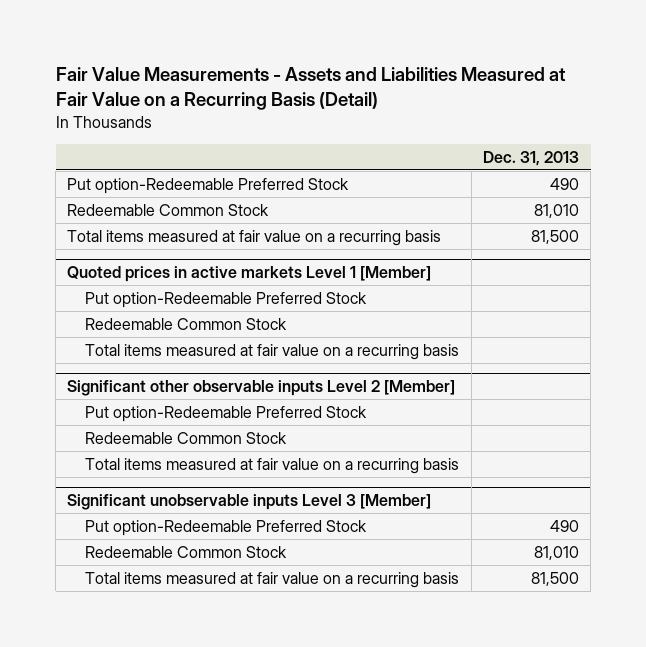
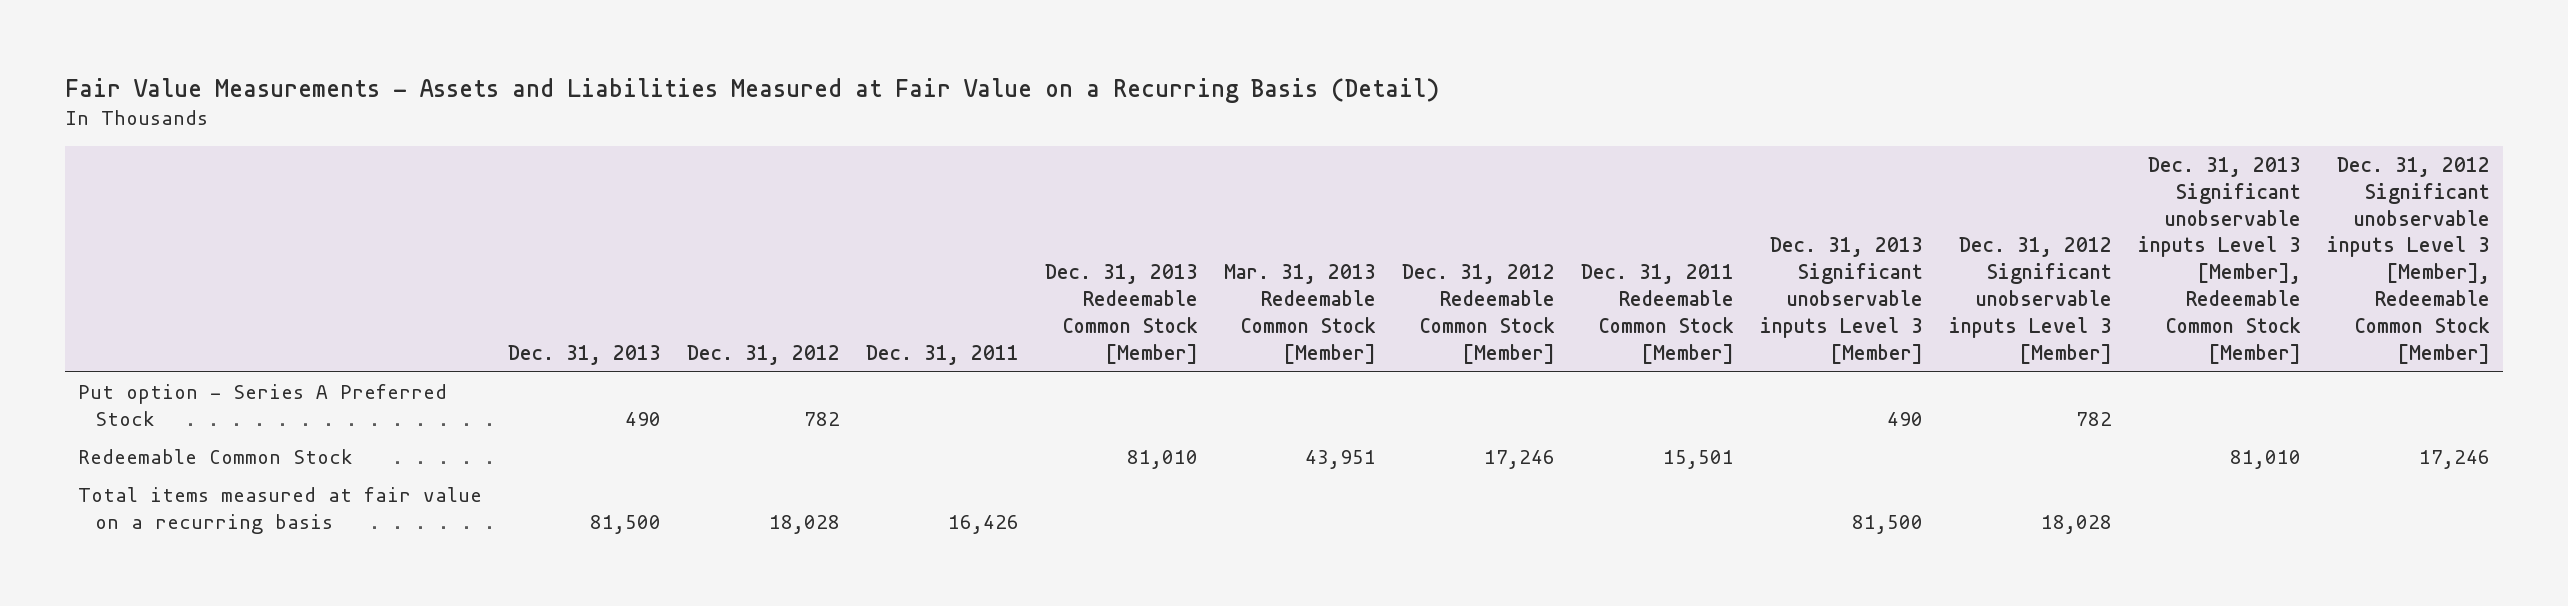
none -> [687,344,841,365] Dec. 31, 2012
none -> [866,344,1020,365] Dec. 31, 2011
none -> [1045,264,1199,364] Dec. 31, 2013 Redeemable Common Stock [Member]
none -> [1224,264,1377,364] Mar. 31, 2013 Redeemable Common Stock [Member]
none -> [1402,264,1556,364] Dec. 31, 2012 Redeemable Common Stock [Member]
none -> [1581,264,1735,364] Dec. 31, 2011 Redeemable Common Stock [Member]
none -> [1760,237,1924,364] Dec. 31, 2013 Significant unobservable inputs Level 3 [Member]
none -> [1949,237,2113,364] Dec. 31, 2012 Significant unobservable inputs Level 3 [Member]
none -> [2138,156,2302,364] Dec. 31, 2013 Significant unobservable inputs Level 3 [Member], Redeemable Common Stock [Member]
none -> [2327,156,2491,364] Dec. 31, 2012 Significant unobservable inputs Level 3 [Member], Redeemable Common Stock [Member]
[67,203,270,216] Redeemable Common Stock -> none
[67,229,442,246] Total items measured at fair value on a recurring basis -> none
[67,266,432,283] Quoted prices in active markets Level 1 [Member] -> none
[85,291,368,308] Put option-Redeemable Preferred Stock -> none
[85,317,288,330] Redeemable Common Stock -> none
[85,343,460,360] Total items measured at fair value on a recurring basis -> none
[67,380,456,397] Significant other observable inputs Level 2 [Member] -> none
[85,405,368,422] Put option-Redeemable Preferred Stock -> none
[67,177,350,194] Put option-Redeemable Preferred Stock -> [77,384,447,426] Put option - Series A Preferred Stock
[85,457,460,474] Total items measured at fair value on a recurring basis -> none
[67,494,432,511] Significant unobservable inputs Level 3 [Member] -> none
[85,519,368,536] Put option-Redeemable Preferred Stock -> none
[85,545,288,558] Redeemable Common Stock -> none

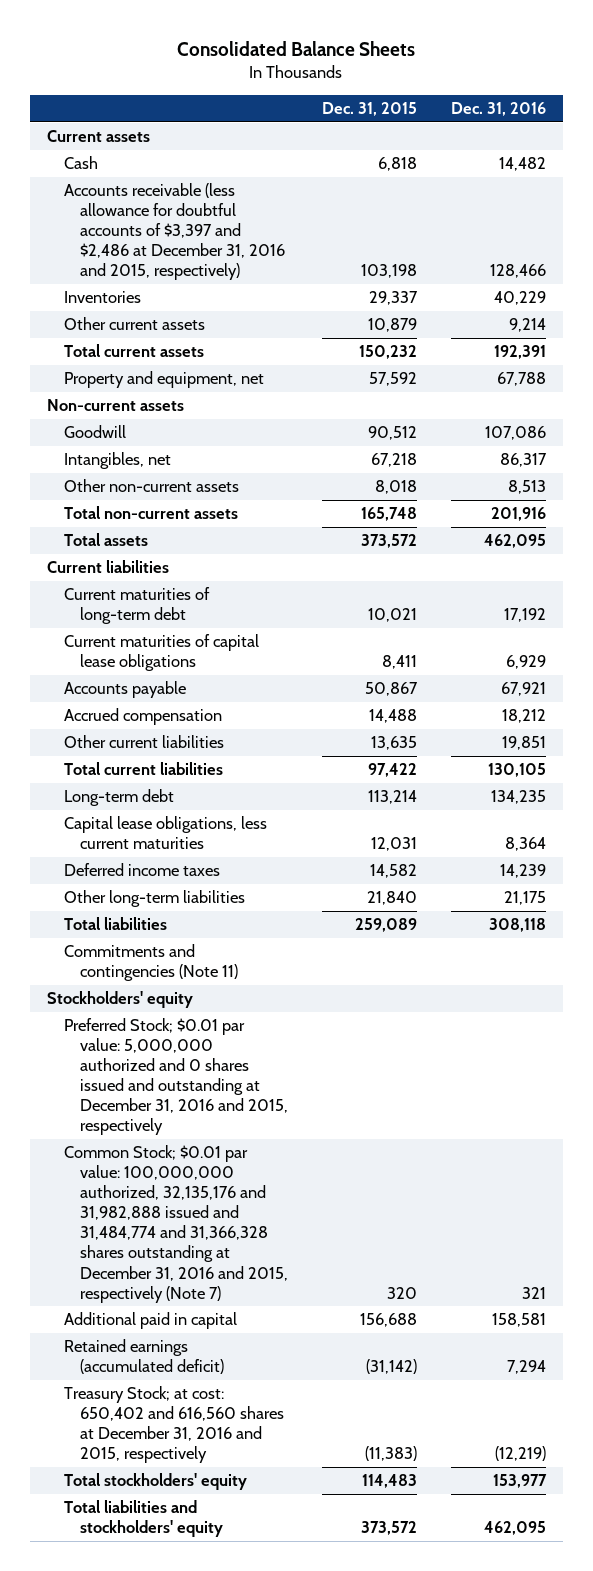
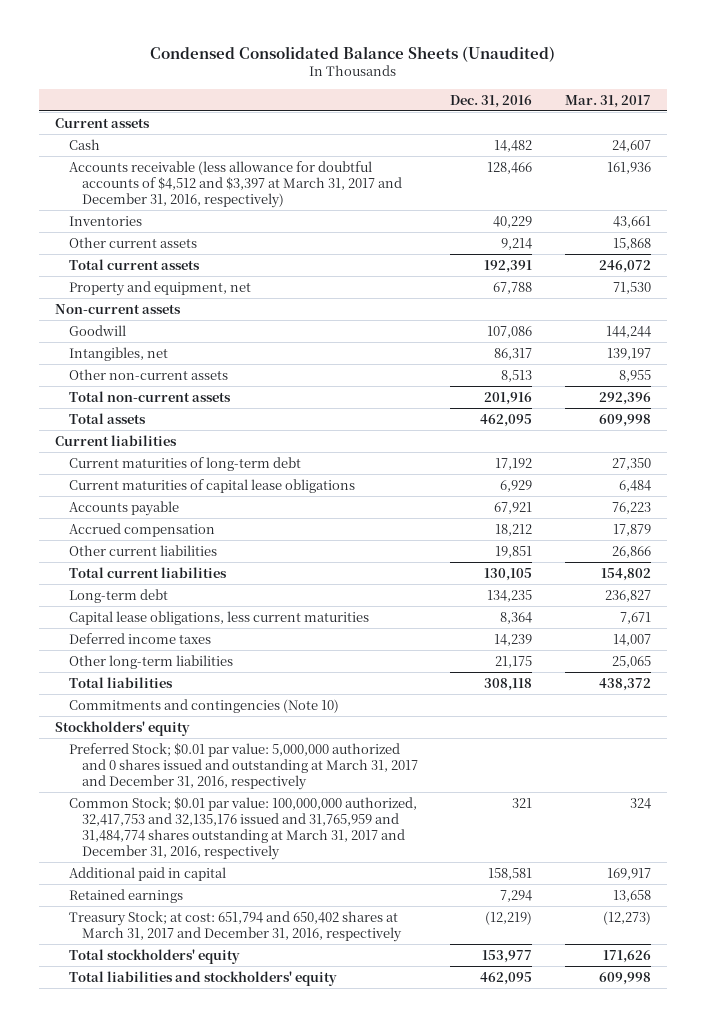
[177,40,416,56] Consolidated Balance Sheets -> [149,45,555,62] Condensed Consolidated Balance Sheets (Unaudited)
[322,102,418,117] Dec. 31, 2015 -> none
none -> [564,94,651,108] Mar. 31, 2017
[63,183,286,281] Accounts receivable (less allowance for doubtful accounts of $3,397 and $2,486 at December 31, 2016 and 2015, respectively) -> [68,160,403,208] Accounts receivable (less allowance for doubtful accounts of $4,512 and $3,397 at March 31, 2017 and December 31, 2016, respectively)
[63,944,239,982] Commitments and contingencies (Note 11) -> [68,698,339,713] Commitments and contingencies (Note 10)
[63,1018,289,1136] Preferred Stock; $0.01 par value: 5,000,000 authorized and 0 shares issued and outstanding at December 31, 2016 and 2015, respectively -> [68,742,419,790] Preferred Stock; $0.01 par value: 5,000,000 authorized and 0 shares issued and outstanding at March 31, 2017 and December 31, 2016, respectively
[63,1145,289,1303] Common Stock; $0.01 par value: 100,000,000 authorized, 32,135,176 and 31,982,888 issued and 31,484,774 and 31,366,328 shares outstanding at December 31, 2016 and 2015, respectively (Note 7) -> [68,796,417,860] Common Stock; $0.01 par value: 100,000,000 authorized, 32,417,753 and 32,135,176 issued and 31,765,959 and 31,484,774 shares outstanding at March 31, 2017 and December 31, 2016, respectively
[63,1339,225,1375] Retained earnings (accumulated deficit) -> [68,888,183,903] Retained earnings
[63,1386,285,1464] Treasury Stock; at cost: 650,402 and 616,560 shares at December 31, 2016 and 2015, respectively -> [68,910,403,942] Treasury Stock; at cost: 651,794 and 650,402 shares at March 31, 2017 and December 31, 2016, respectively

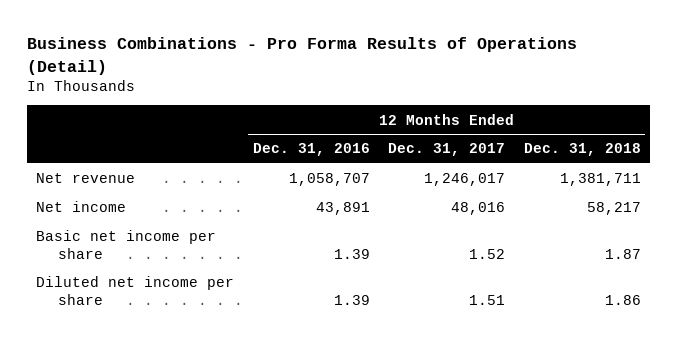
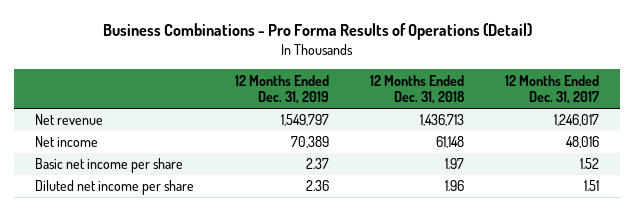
[252,143,370,157] Dec. 31, 2016 -> none
none -> [235,74,330,105] 12 Months Ended Dec. 31, 2019
[559,173,641,187] 1,381,711 -> [420,114,465,127] 1,436,713
[586,202,641,216] 58,217 -> [436,136,465,149] 61,148
[604,248,641,259] 1.87 -> [445,158,465,170] 1.97
[604,294,641,305] 1.86 -> [445,180,465,192] 1.96

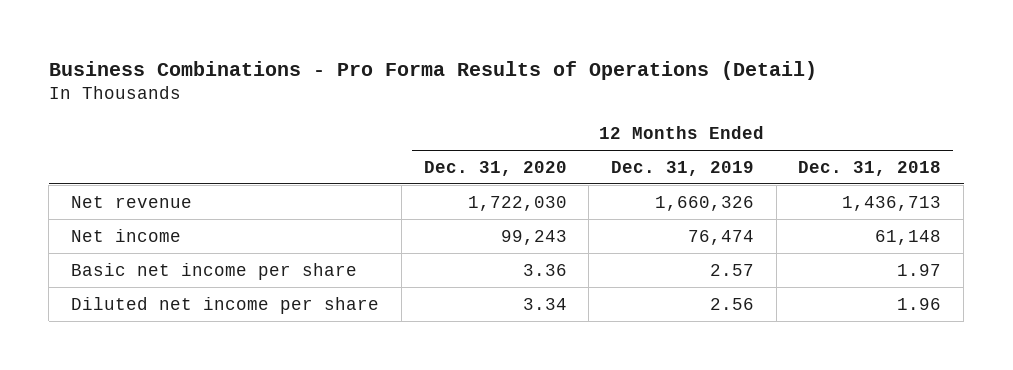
[505,74,600,105] 12 Months Ended Dec. 31, 2017 -> none
none -> [423,160,567,176] Dec. 31, 2020
[281,114,330,127] 1,549,797 -> [654,195,754,211] 1,660,326
[291,136,330,149] 70,389 -> [687,229,754,245] 76,474
[306,158,330,170] 2.37 -> [709,263,754,276] 2.57
[306,180,330,192] 2.36 -> [709,297,754,310] 2.56

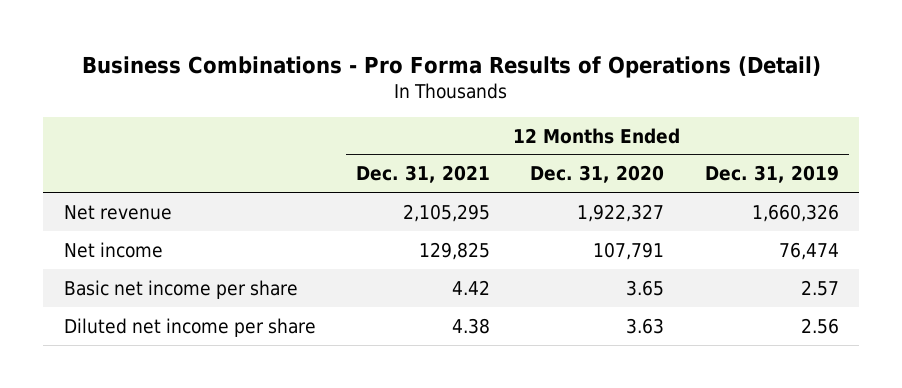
[798,160,942,176] Dec. 31, 2018 -> none
none -> [355,165,490,184] Dec. 31, 2021
[467,195,567,211] 1,722,030 -> [577,203,665,222] 1,922,327
[500,229,567,245] 99,243 -> [593,241,665,260] 107,791
[522,263,567,276] 3.36 -> [626,279,665,296] 3.65
[522,297,567,310] 3.34 -> [626,317,665,334] 3.63

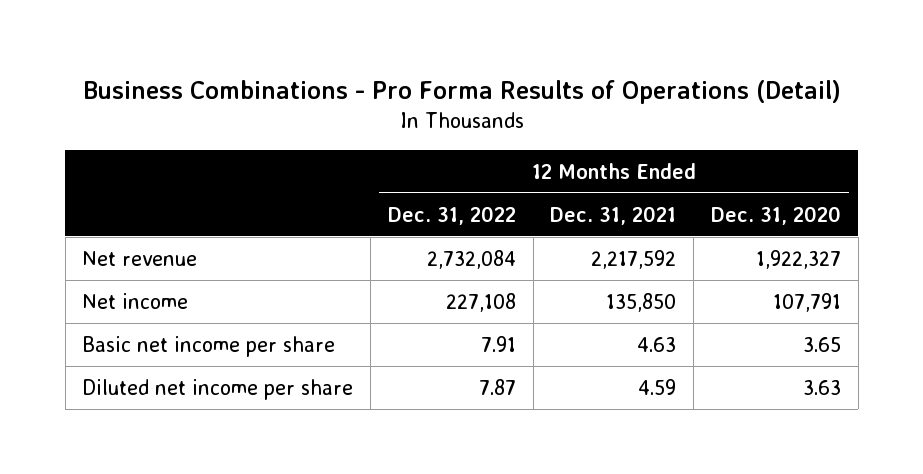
[704,165,839,184] Dec. 31, 2019 -> none
none -> [387,205,516,225] Dec. 31, 2022
[402,203,490,222] 2,105,295 -> [591,249,677,269] 2,217,592
[418,241,490,260] 129,825 -> [606,292,677,312] 135,850
[451,279,490,295] 4.42 -> [637,336,677,352] 4.63
[451,317,490,334] 4.38 -> [638,378,677,395] 4.59

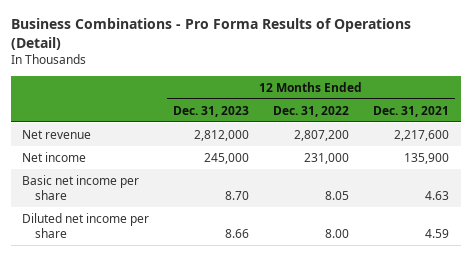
[710,205,841,225] Dec. 31, 2020 -> none
none -> [173,105,250,117] Dec. 31, 2023
[426,249,516,269] 2,732,084 -> [293,129,349,141] 2,807,200
[591,249,677,269] 2,217,592 -> [393,129,449,141] 2,217,600
[445,292,516,312] 227,108 -> [303,152,349,164] 231,000
[606,292,677,312] 135,850 -> [403,152,449,164] 135,900
[480,335,516,352] 7.91 -> [324,191,349,201] 8.05
[478,378,516,395] 7.87 -> [324,229,349,239] 8.00

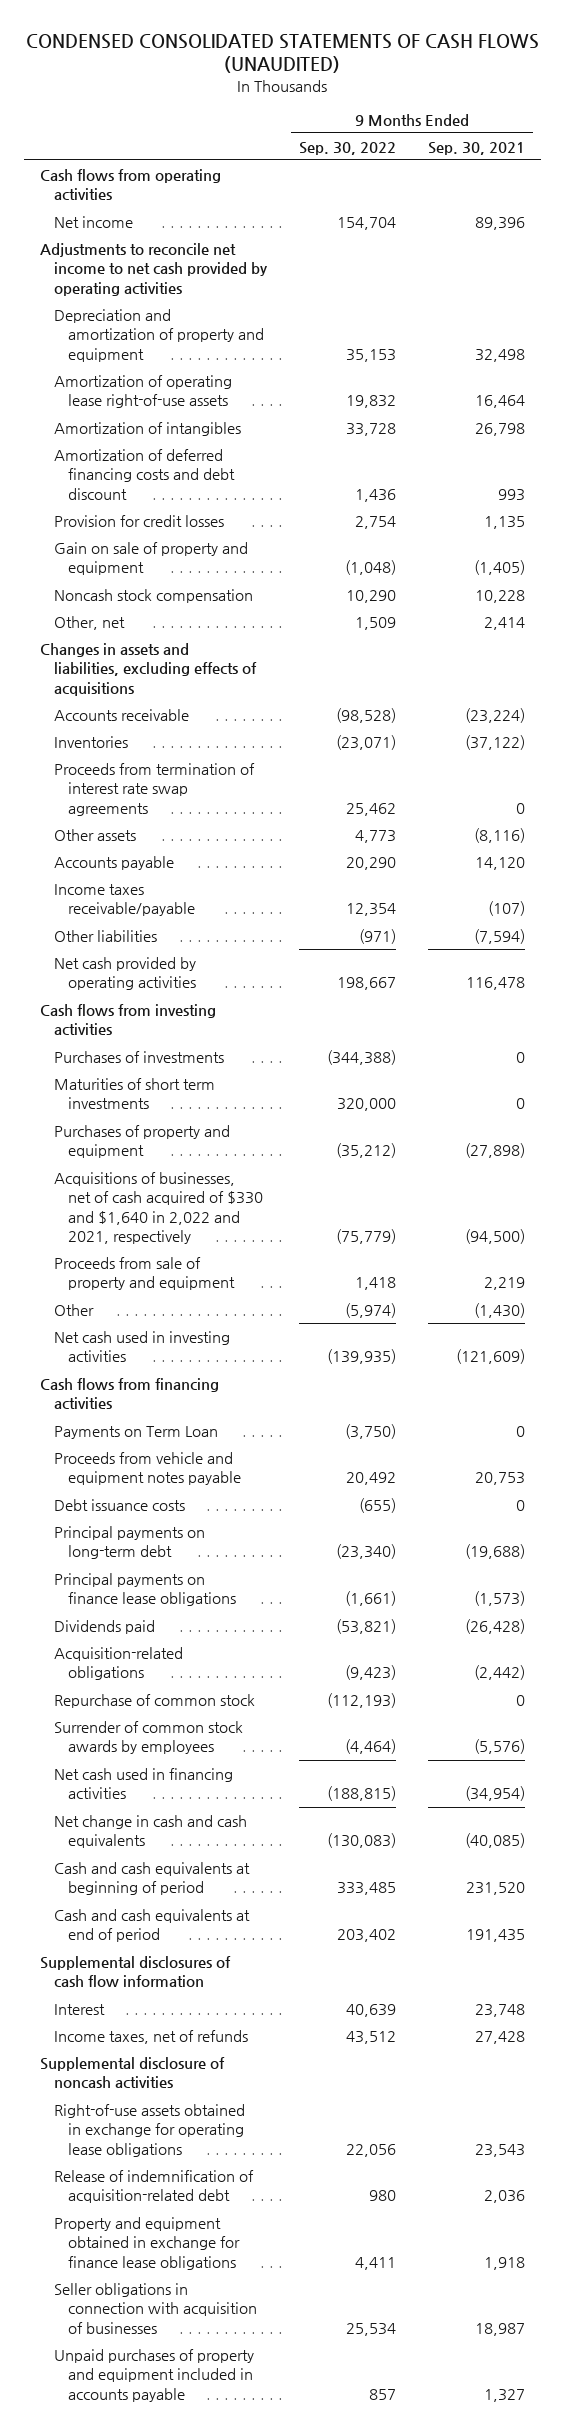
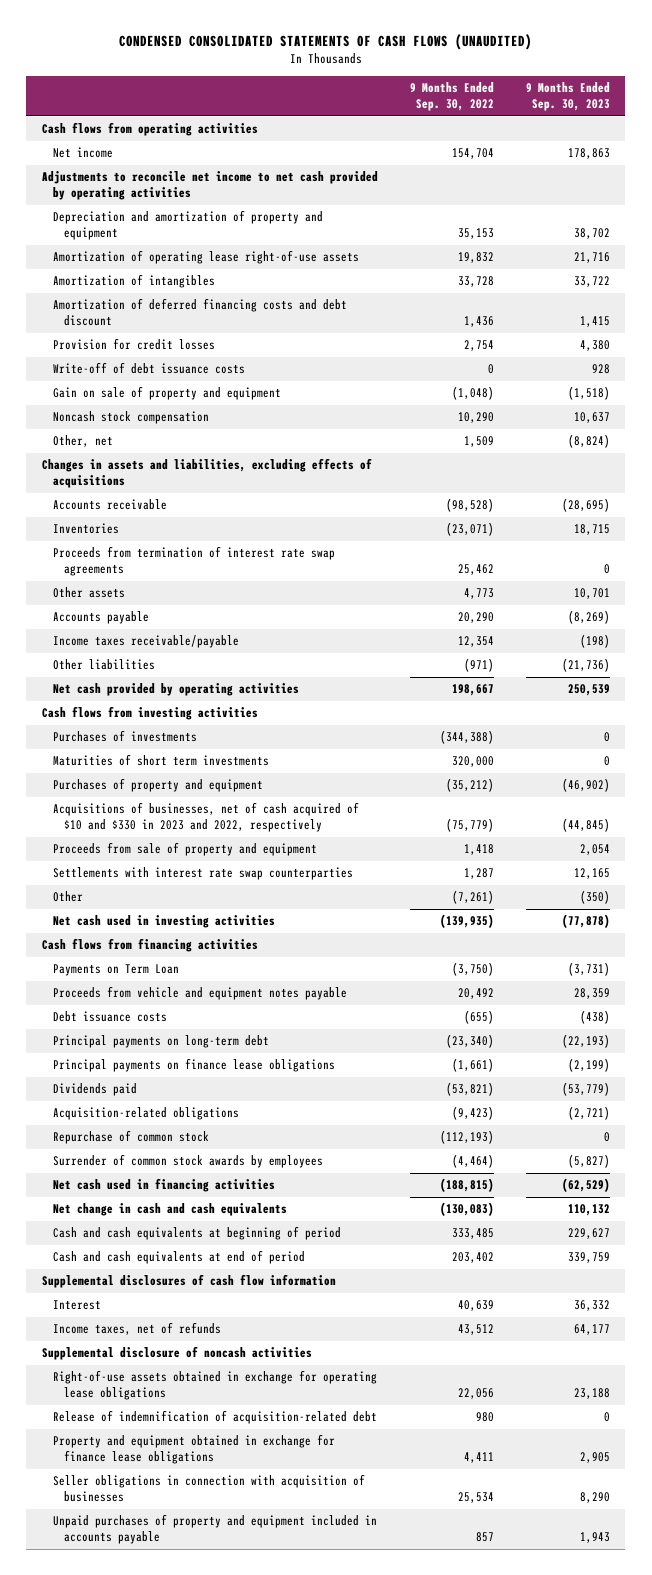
[427,141,525,155] Sep. 30, 2021 -> none
none -> [525,81,610,112] 9 Months Ended Sep. 30, 2023
none -> [53,362,246,375] Write-off of debt issuance costs
[53,1171,263,1245] Acquisitions of businesses, net of cash acquired of $330 and $1,640 in 2,022 and 2021, respectively -> [53,802,360,833] Acquisitions of businesses, net of cash acquired of $10 and $330 in 2023 and 2022, respectively
none -> [53,867,354,881] Settlements with interest rate swap counterparties
[344,1302,396,1318] (5,974) -> [451,890,494,905] (7,261)

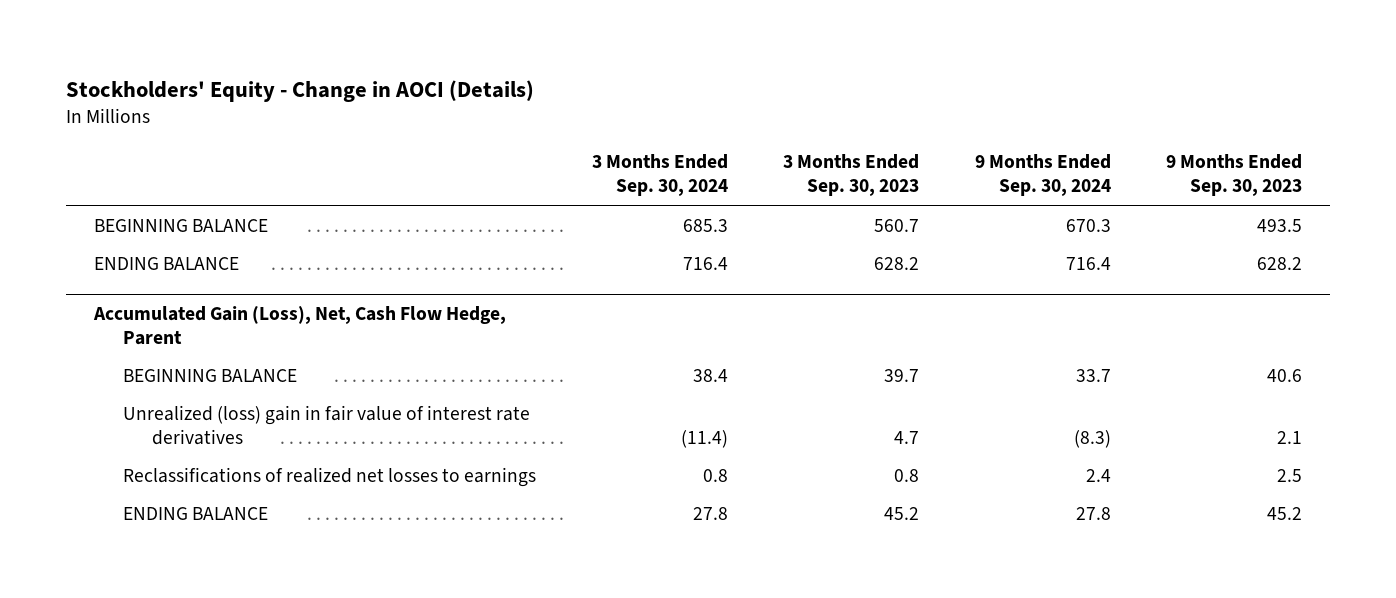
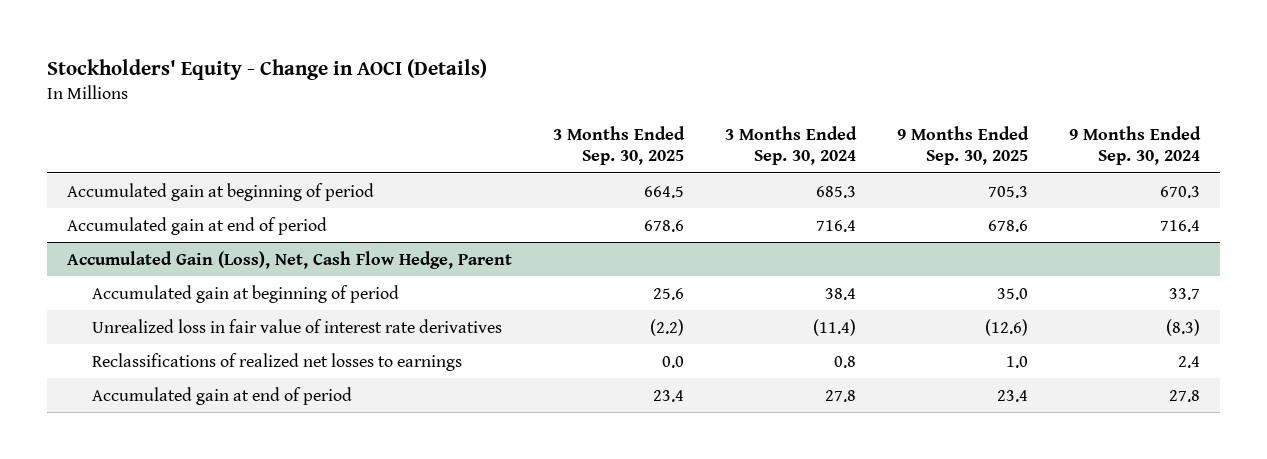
[783,154,920,197] 3 Months Ended Sep. 30, 2023 -> none
[1166,154,1303,197] 9 Months Ended Sep. 30, 2023 -> none
none -> [552,125,685,166] 3 Months Ended Sep. 30, 2025
none -> [896,125,1029,166] 9 Months Ended Sep. 30, 2025
[93,218,268,232] BEGINNING BALANCE -> [66,182,374,201] Accumulated gain at beginning of period
[93,256,239,270] ENDING BALANCE -> [66,216,327,235] Accumulated gain at end of period
[123,368,298,382] BEGINNING BALANCE -> [92,284,400,303] Accumulated gain at beginning of period
[123,404,531,445] Unrealized (loss) gain in fair value of interest rate derivatives -> [92,318,503,333] Unrealized loss in fair value of interest rate derivatives
[123,506,269,520] ENDING BALANCE -> [92,386,353,405] Accumulated gain at end of period

